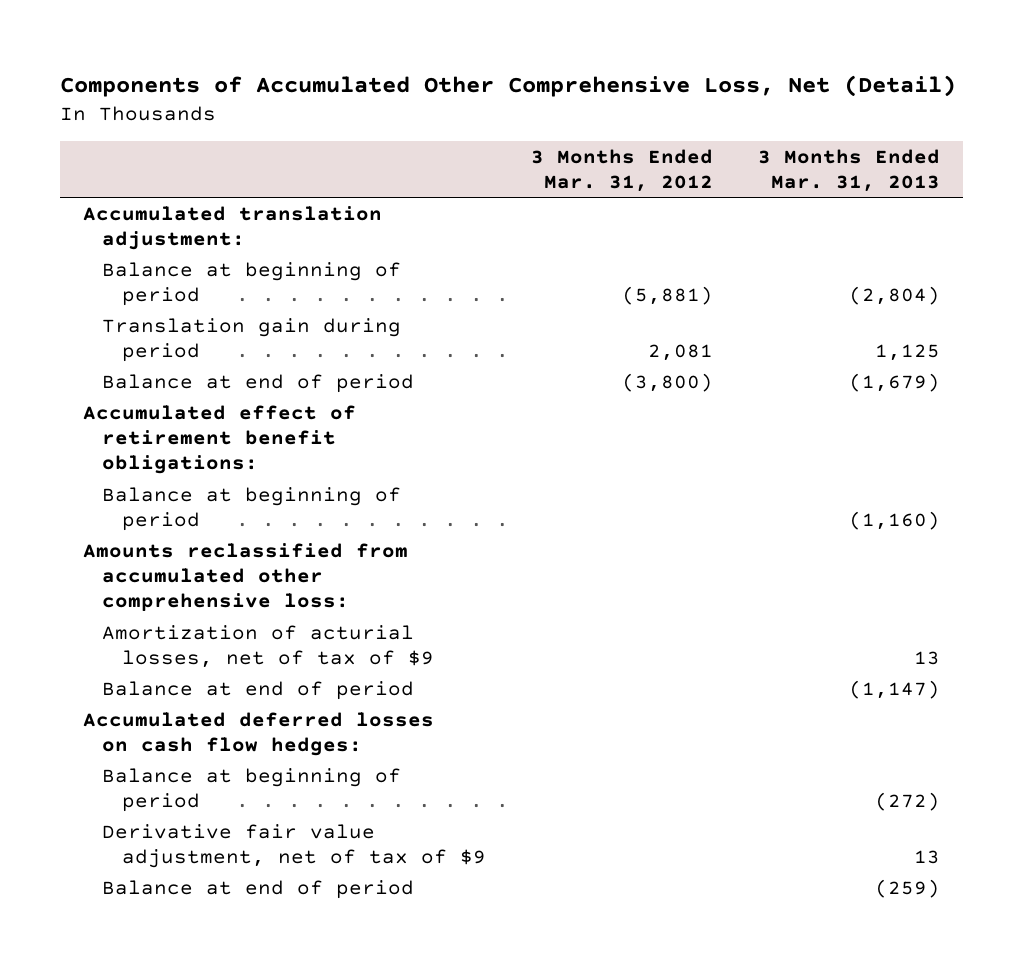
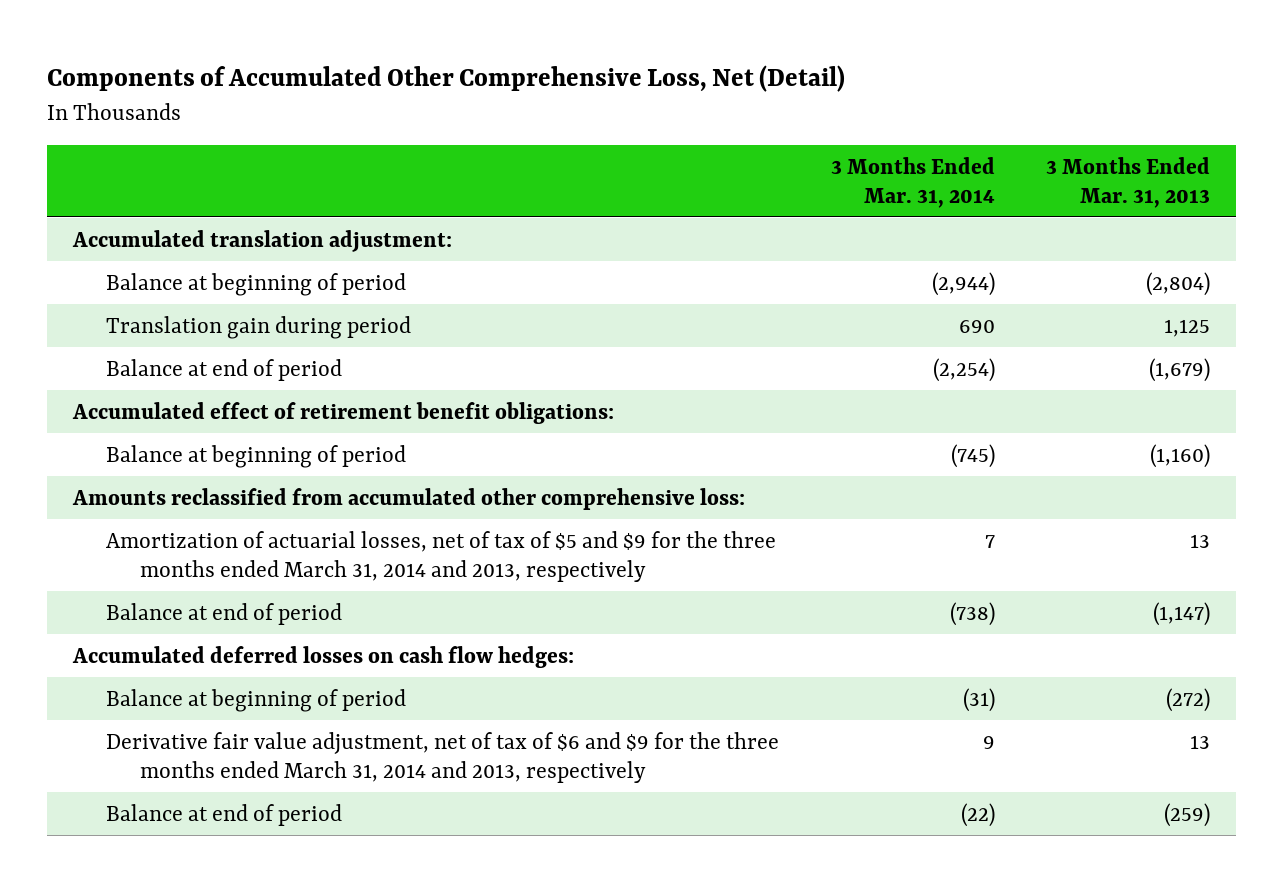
[531,148,714,193] 3 Months Ended Mar. 31, 2012 -> none
none -> [830,156,995,208] 3 Months Ended Mar. 31, 2014
[102,624,435,668] Amortization of acturial losses, net of tax of $9 -> none
none -> [106,530,777,582] Amortization of actuarial losses, net of tax of $5 and $9 for the three months ended March 31, 2014 and 2013, respectively
[102,823,487,868] Derivative fair value adjustment, net of tax of $9 -> [106,731,780,783] Derivative fair value adjustment, net of tax of $6 and $9 for the three months ended March 31, 2014 and 2013, respectively

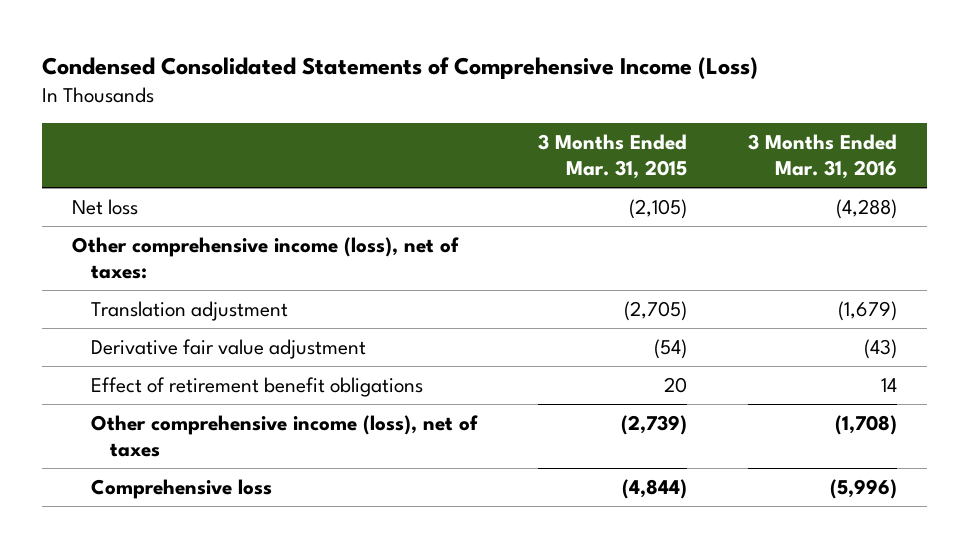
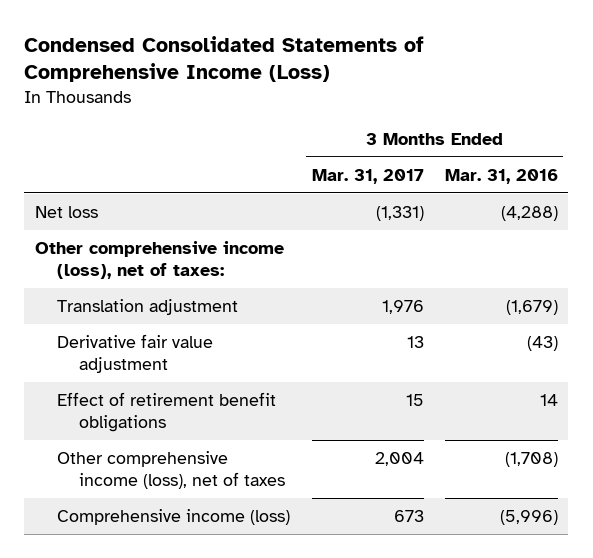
[537,133,687,179] 3 Months Ended Mar. 31, 2015 -> none
none -> [311,168,424,184] Mar. 31, 2017
[90,478,272,499] Comprehensive loss -> [57,509,291,526] Comprehensive income (loss)

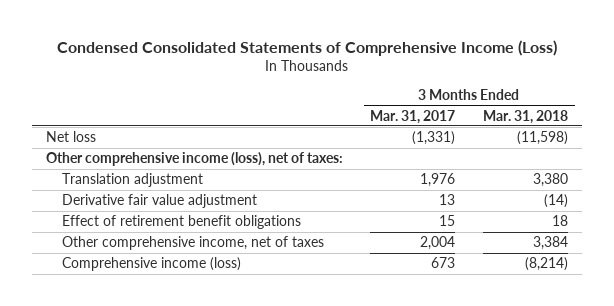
[444,168,558,184] Mar. 31, 2016 -> none
none -> [482,109,568,124] Mar. 31, 2018
[57,451,286,490] Other comprehensive income (loss), net of taxes -> [61,236,324,251] Other comprehensive income, net of taxes

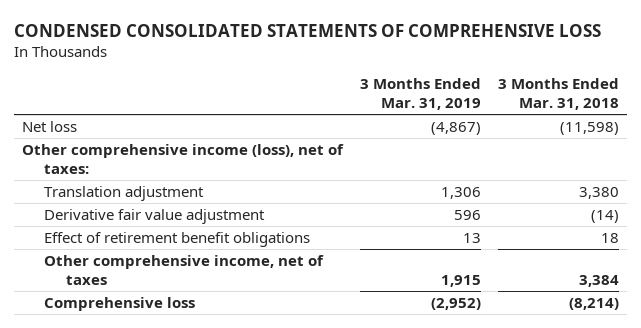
[56,40,557,57] Condensed Consolidated Statements of Comprehensive Income (Loss) -> [14,24,602,38] CONDENSED CONSOLIDATED STATEMENTS OF COMPREHENSIVE LOSS
[370,109,456,124] Mar. 31, 2017 -> none
none -> [360,78,482,110] 3 Months Ended Mar. 31, 2019
[61,257,241,272] Comprehensive income (loss) -> [43,296,195,311] Comprehensive loss

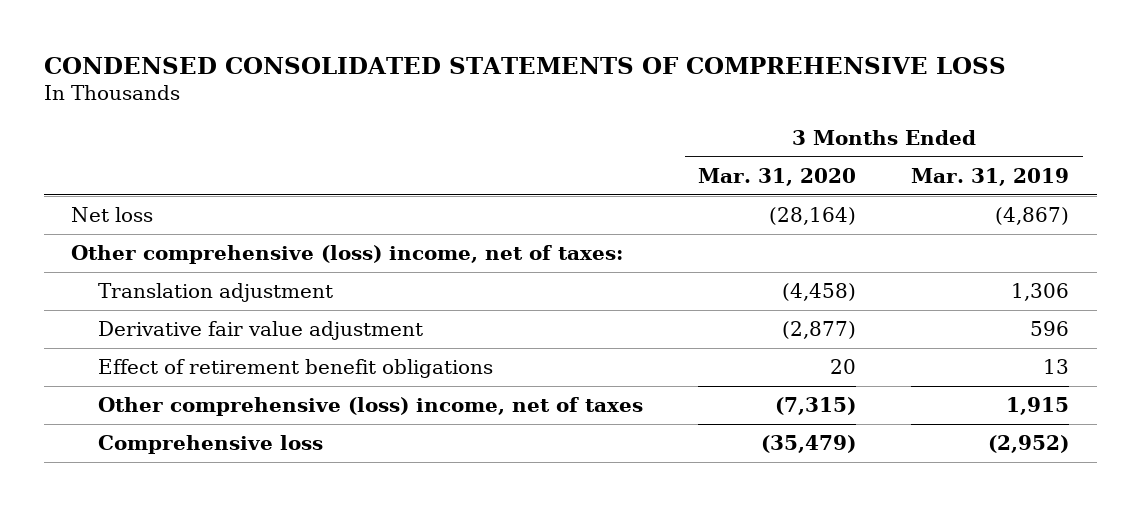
[497,78,619,110] 3 Months Ended Mar. 31, 2018 -> none
none -> [698,167,857,186] Mar. 31, 2020
[22,143,345,174] Other comprehensive income (loss), net of taxes: -> [71,244,624,264] Other comprehensive (loss) income, net of taxes:
[43,254,324,285] Other comprehensive income, net of taxes -> [98,396,644,416] Other comprehensive (loss) income, net of taxes

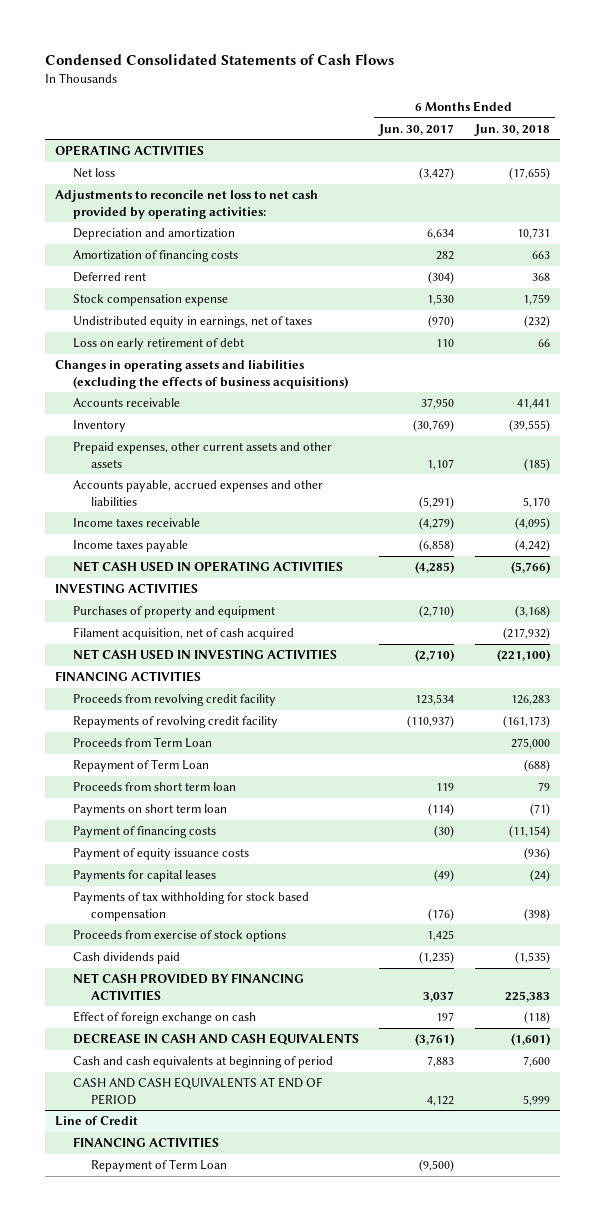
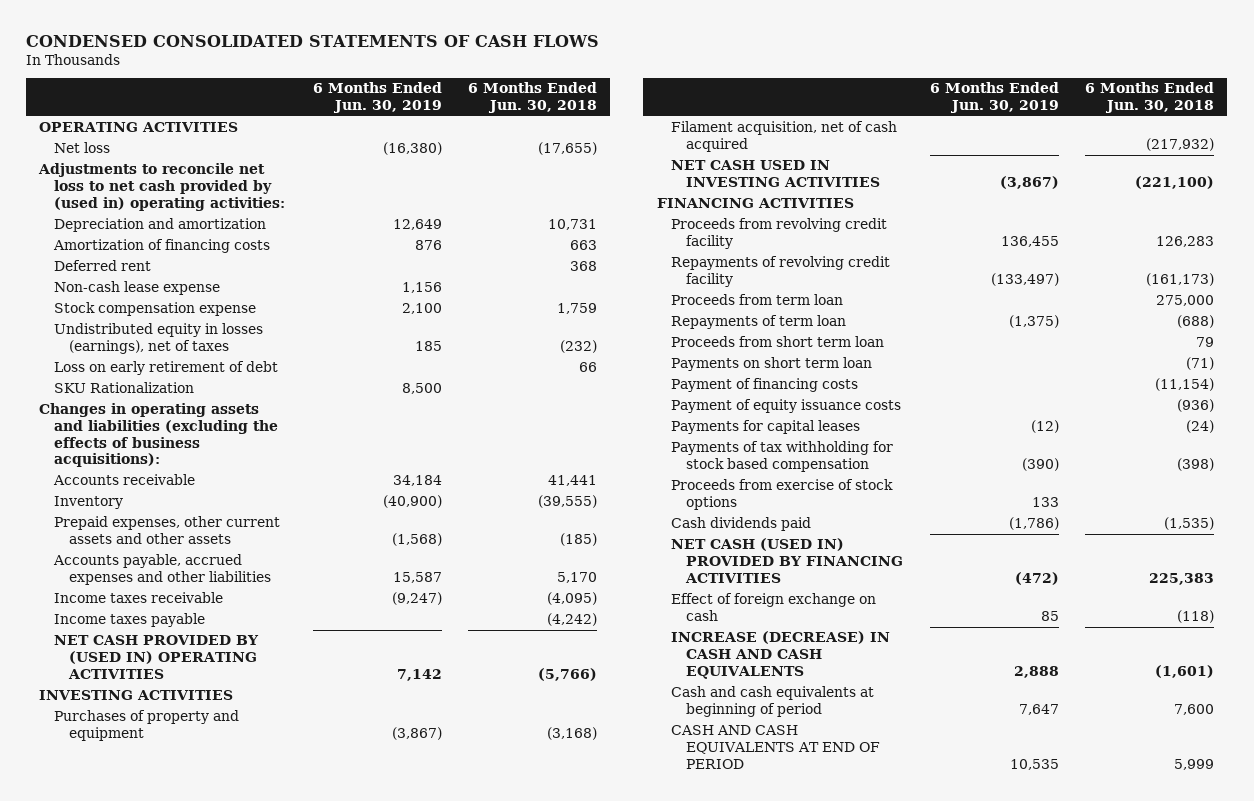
[44,54,394,66] Condensed Consolidated Statements of Cash Flows -> [26,34,600,47] CONDENSED CONSOLIDATED STATEMENTS OF CASH FLOWS
[378,123,455,136] Jun. 30, 2017 -> none
none -> [312,82,442,114] 6 Months Ended Jun. 30, 2019
[54,190,318,219] Adjustments to reconcile net loss to net cash provided by operating activities: -> [38,163,286,211] Adjustments to reconcile net loss to net cash provided by (used in) operating activities:
none -> [54,281,221,296] Non-cash lease expense
[73,316,313,329] Undistributed equity in earnings, net of taxes -> [54,323,264,355] Undistributed equity in losses (earnings), net of taxes
none -> [54,382,195,394] SKU Rationalization
[54,360,349,389] Changes in operating assets and liabilities (excluding the effects of business acquisitions) -> [39,403,279,468] Changes in operating assets and liabilities (excluding the effects of business acquisitions):
[73,561,344,573] NET CASH USED IN OPERATING ACTIVITIES -> [54,635,260,679] NET CASH PROVIDED BY (USED IN) OPERATING ACTIVITIES
[73,737,213,749] Proceeds from Term Loan -> [671,294,844,306] Proceeds from term loan
[73,759,210,773] Repayment of Term Loan -> [671,315,847,330] Repayments of term loan
[73,973,305,1001] NET CASH PROVIDED BY FINANCING ACTIVITIES -> [671,538,904,583] NET CASH (USED IN) PROVIDED BY FINANCING ACTIVITIES
[73,1033,360,1046] DECREASE IN CASH AND CASH EQUIVALENTS -> [671,631,891,679] INCREASE (DECREASE) IN CASH AND CASH EQUIVALENTS
[54,1116,138,1127] Line of Credit -> none
[73,1137,220,1149] FINANCING ACTIVITIES -> none
[91,1159,228,1173] Repayment of Term Loan -> none

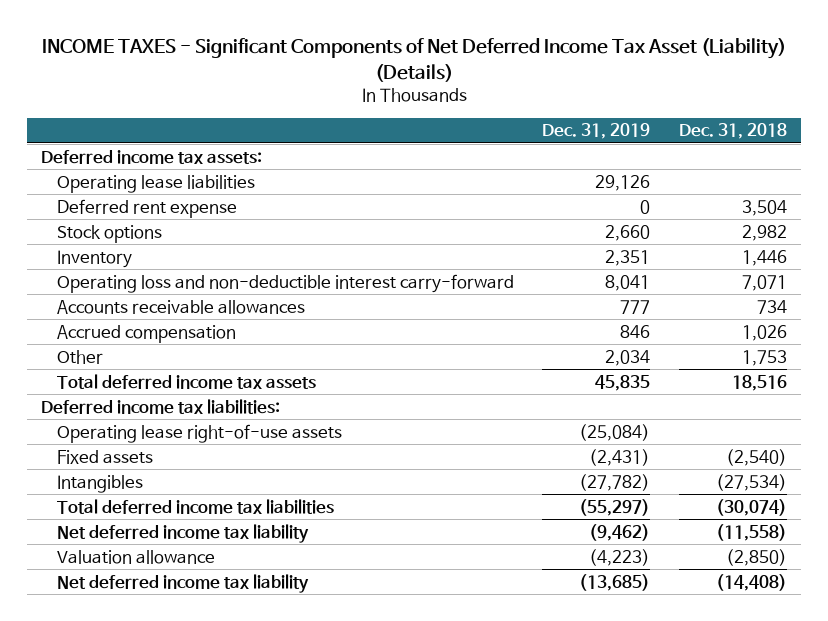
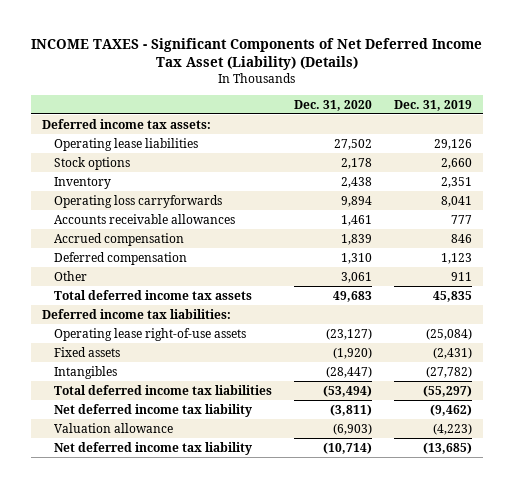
[678,123,787,140] Dec. 31, 2018 -> none
none -> [294,99,373,111] Dec. 31, 2020
[56,198,237,218] Deferred rent expense -> none
[56,273,514,293] Operating loss and non-deductible interest carry-forward -> [54,194,223,208] Operating loss carryforwards
none -> [54,251,188,265] Deferred compensation
[605,349,651,366] 2,034 -> [451,271,473,281] 911

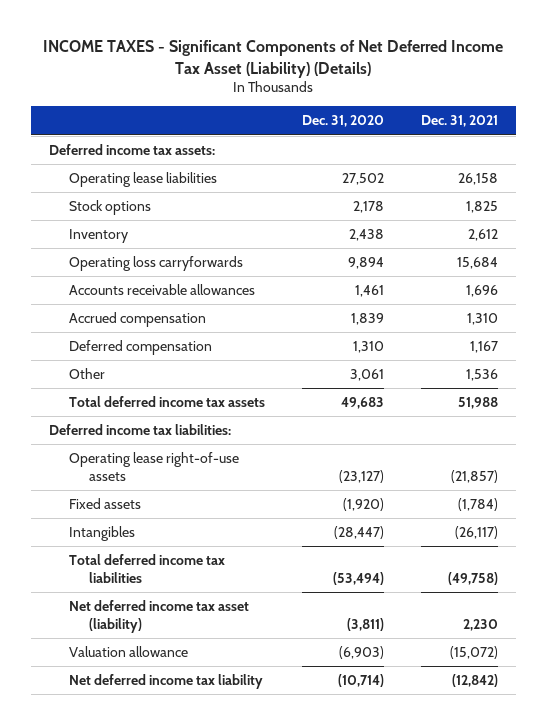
[394,99,473,111] Dec. 31, 2019 -> none
none -> [420,115,498,128] Dec. 31, 2021
[54,403,253,417] Net deferred income tax liability -> [69,600,250,633] Net deferred income tax asset (liability)

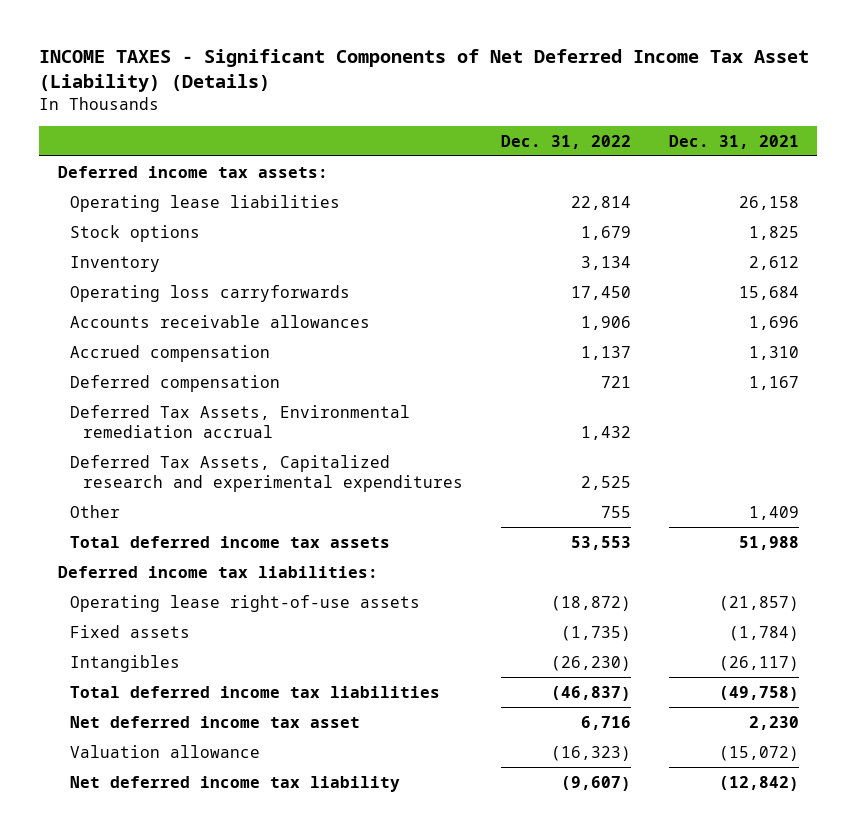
[302,115,385,128] Dec. 31, 2020 -> none
none -> [500,134,631,149] Dec. 31, 2022
none -> [70,404,411,438] Deferred Tax Assets, Environmental remediation accrual
none -> [70,454,464,492] Deferred Tax Assets, Capitalized research and experimental expenditures
[465,369,498,382] 1,536 -> [748,505,799,520] 1,409
[69,600,250,633] Net deferred income tax asset (liability) -> [70,715,361,728] Net deferred income tax asset

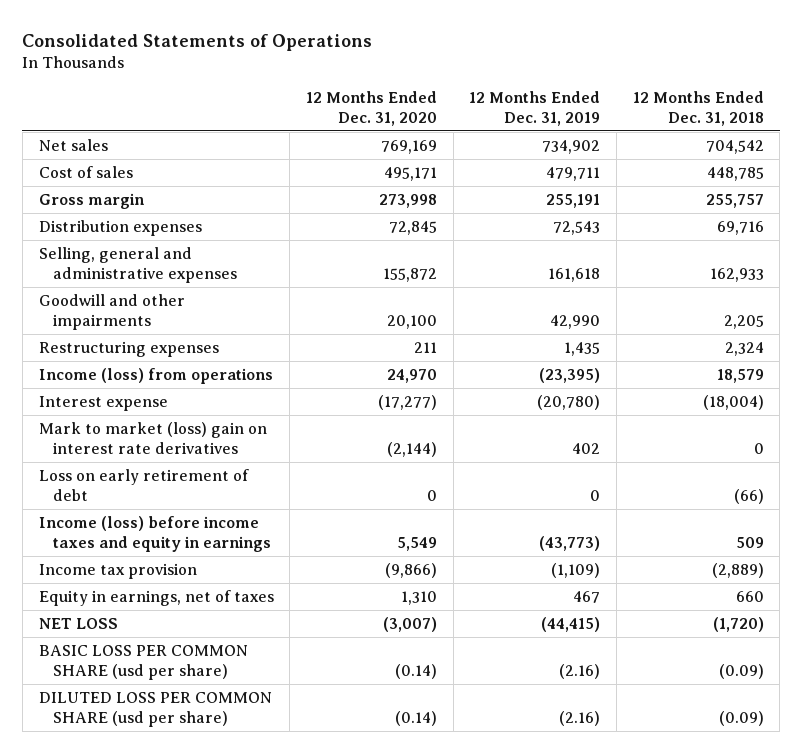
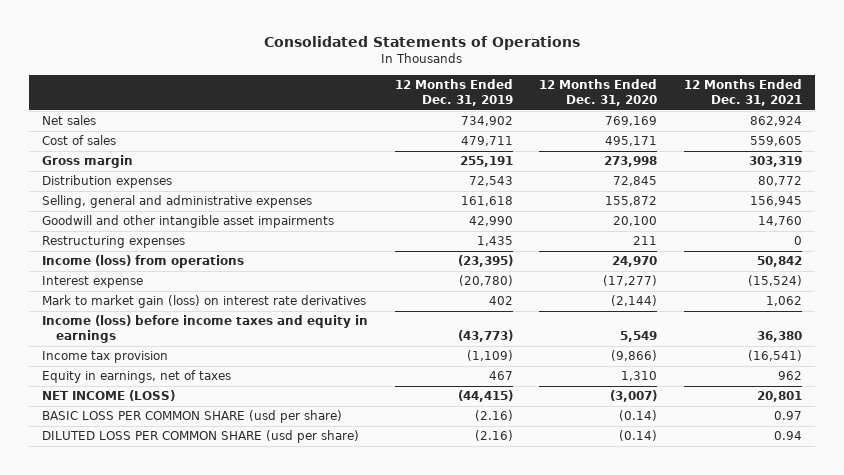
[632,90,764,126] 12 Months Ended Dec. 31, 2018 -> none
none -> [683,79,802,107] 12 Months Ended Dec. 31, 2021
[38,293,185,330] Goodwill and other impairments -> [42,215,335,229] Goodwill and other intangible asset impairments
[38,468,249,501] Loss on early retirement of debt -> none
[38,421,267,454] Mark to market (loss) gain on interest rate derivatives -> [42,295,367,309] Mark to market gain (loss) on interest rate derivatives
[38,617,118,629] NET LOSS -> [42,390,176,402] NET INCOME (LOSS)

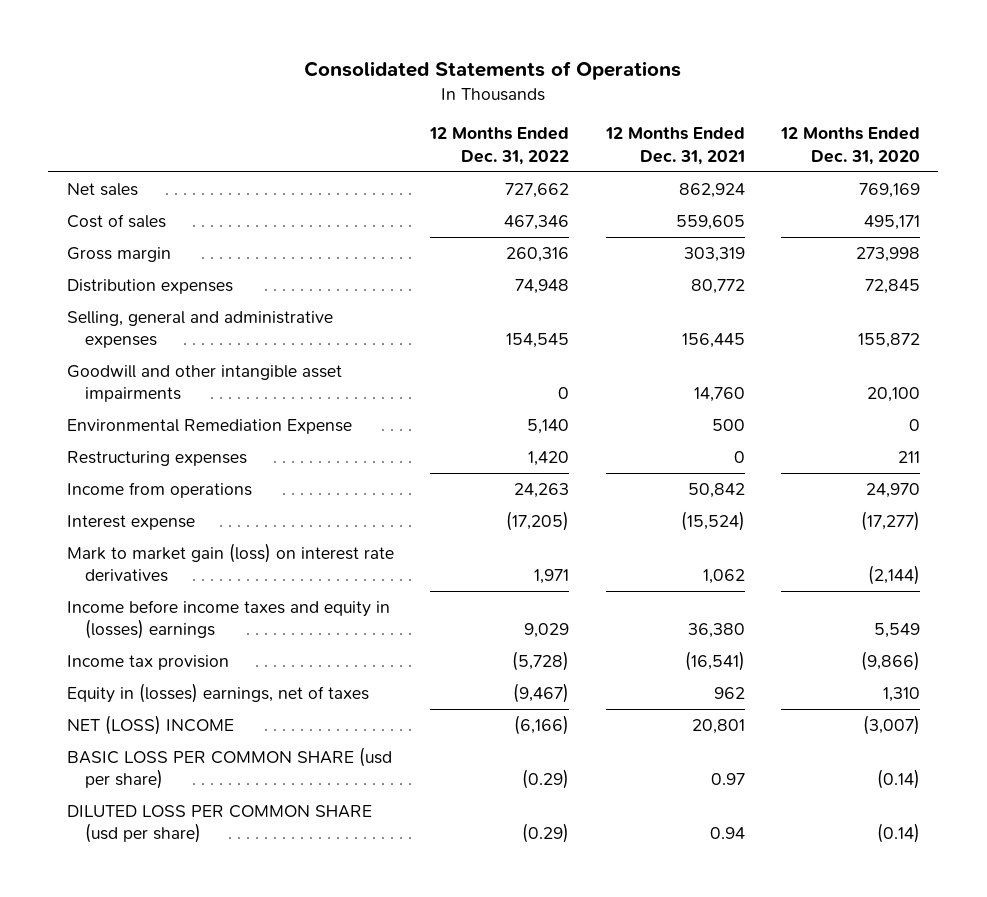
[394,79,513,107] 12 Months Ended Dec. 31, 2019 -> none
none -> [429,127,570,165] 12 Months Ended Dec. 31, 2022
[749,196,802,207] 156,945 -> [681,333,745,349] 156,445
none -> [66,419,352,435] Environmental Remediation Expense
[42,255,245,269] Income (loss) from operations -> [66,482,252,499] Income from operations
[42,315,369,344] Income (loss) before income taxes and equity in earnings -> [66,600,390,640] Income before income taxes and equity in (losses) earnings
[42,370,232,384] Equity in earnings, net of taxes -> [66,683,369,704] Equity in (losses) earnings, net of taxes
[42,390,176,402] NET INCOME (LOSS) -> [66,715,234,736] NET (LOSS) INCOME

